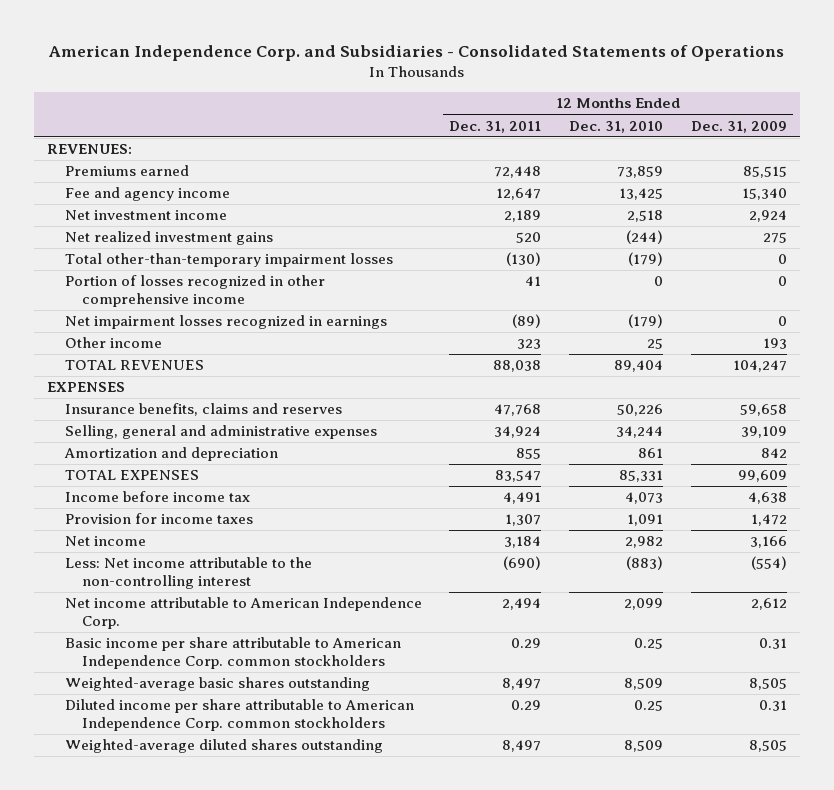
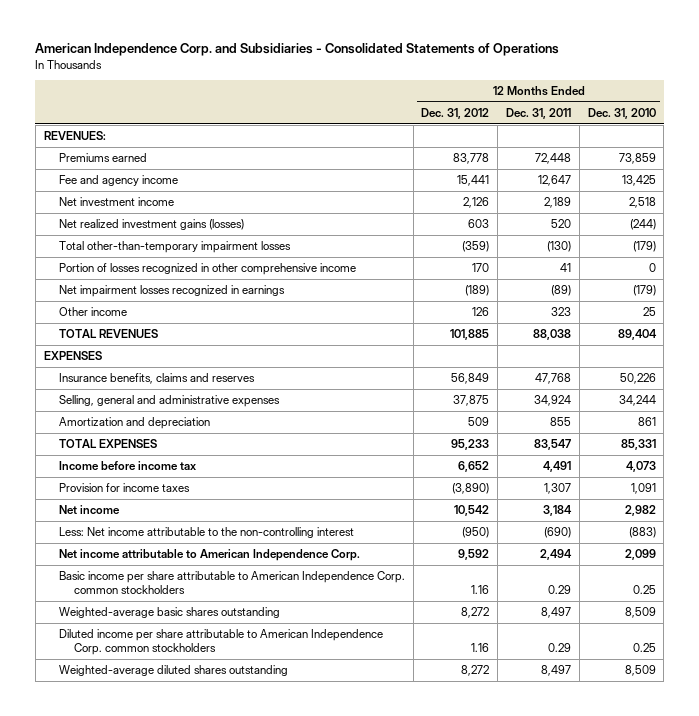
[690,120,787,133] Dec. 31, 2009 -> none
none -> [421,107,490,119] Dec. 31, 2012
[64,231,273,246] Net realized investment gains -> [58,219,244,231] Net realized investment gains (losses)

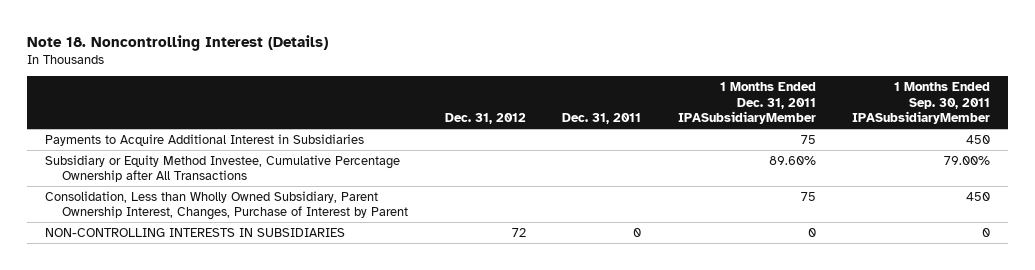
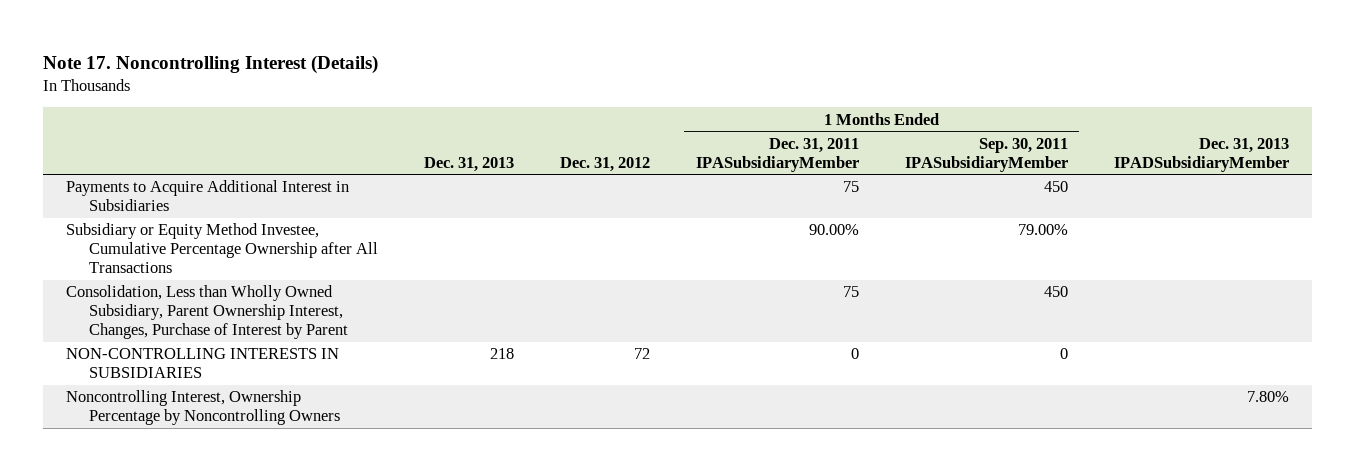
[27,34,329,51] Note 18. Noncontrolling Interest (Details) -> [43,54,379,74] Note 17. Noncontrolling Interest (Details)
[562,112,642,124] Dec. 31, 2011 -> none
none -> [423,156,514,172] Dec. 31, 2013
none -> [1113,137,1289,172] Dec. 31, 2013 IPADSubsidiaryMember
[768,155,816,165] 89.60% -> [808,224,859,236] 90.00%
none -> [66,390,340,426] Noncontrolling Interest, Ownership Percentage by Noncontrolling Owners

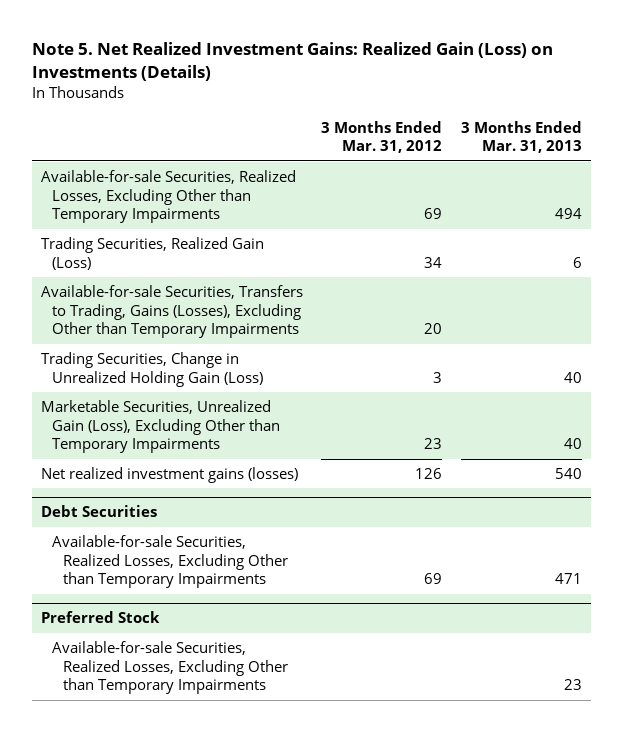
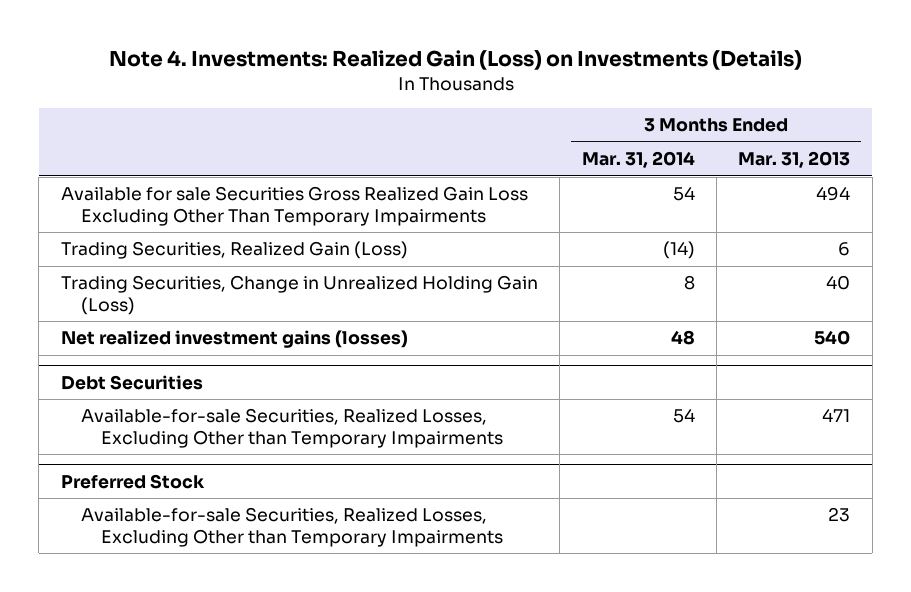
[31,41,553,81] Note 5. Net Realized Investment Gains: Realized Gain (Loss) on Investments (Details) -> [108,50,802,71] Note 4. Investments: Realized Gain (Loss) on Investments (Details)
[321,120,443,154] 3 Months Ended Mar. 31, 2012 -> none
none -> [581,151,695,169] Mar. 31, 2014
[40,169,296,224] Available-for-sale Securities, Realized Losses, Excluding Other than Temporary Impairments -> [60,186,528,226] Available for sale Securities Gross Realized Gain Loss Excluding Other Than Temporary Impairments
[40,284,303,339] Available-for-sale Securities, Transfers to Trading, Gains (Losses), Excluding Other than Temporary Impairments -> none
[40,399,281,454] Marketable Securities, Unrealized Gain (Loss), Excluding Other than Temporary Impairments -> none

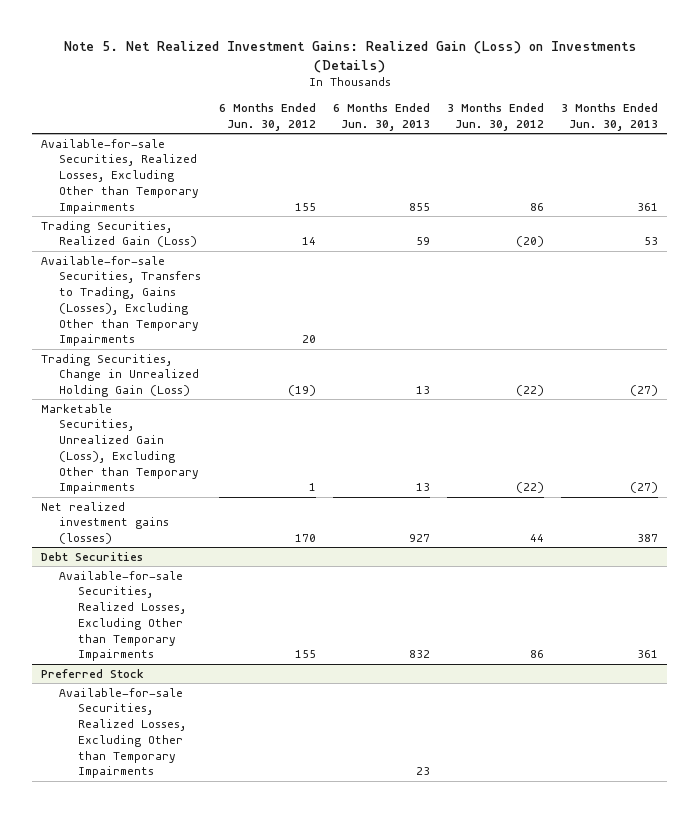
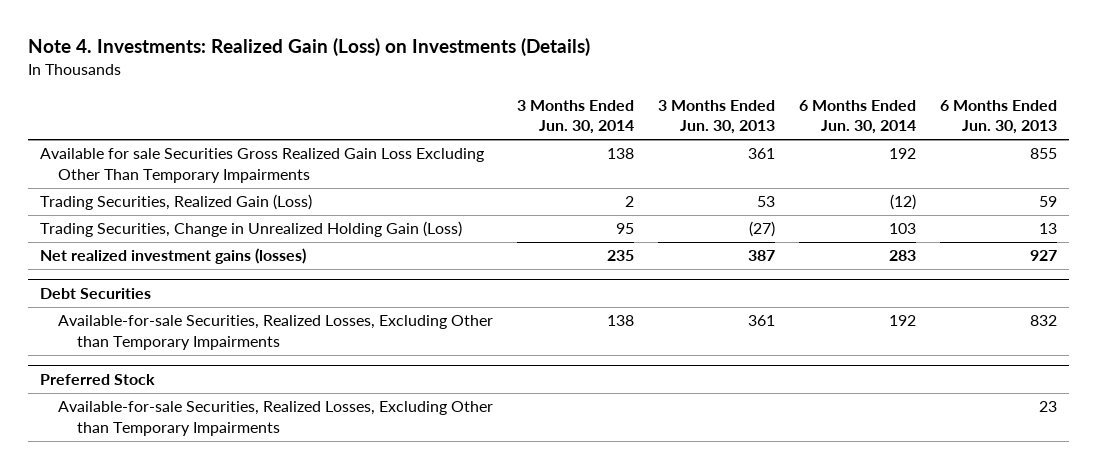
[63,41,636,73] Note 5. Net Realized Investment Gains: Realized Gain (Loss) on Investments (Details) -> [28,38,591,57] Note 4. Investments: Realized Gain (Loss) on Investments (Details)
[218,103,316,131] 6 Months Ended Jun. 30, 2012 -> none
[447,103,545,131] 3 Months Ended Jun. 30, 2012 -> none
none -> [517,99,635,135] 3 Months Ended Jun. 30, 2014
none -> [798,99,916,135] 6 Months Ended Jun. 30, 2014
[40,138,200,214] Available-for-sale Securities, Realized Losses, Excluding Other than Temporary Impairments -> [39,148,484,184] Available for sale Securities Gross Realized Gain Loss Excluding Other Than Temporary Impairments
[40,255,202,347] Available-for-sale Securities, Transfers to Trading, Gains (Losses), Excluding Other than Temporary Impairments -> none
[40,403,200,495] Marketable Securities, Unrealized Gain (Loss), Excluding Other than Temporary Impairments -> none

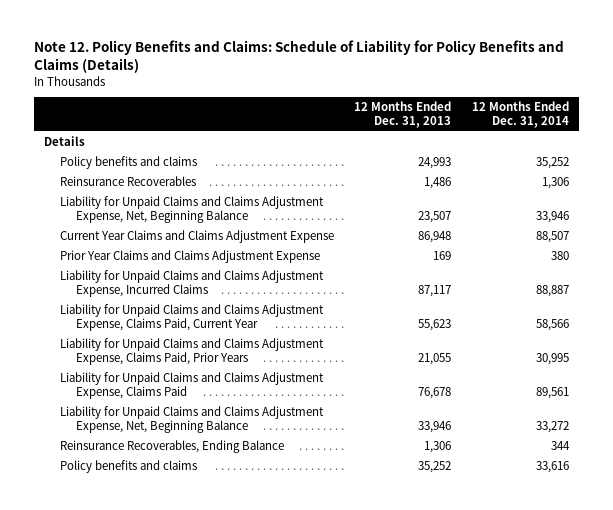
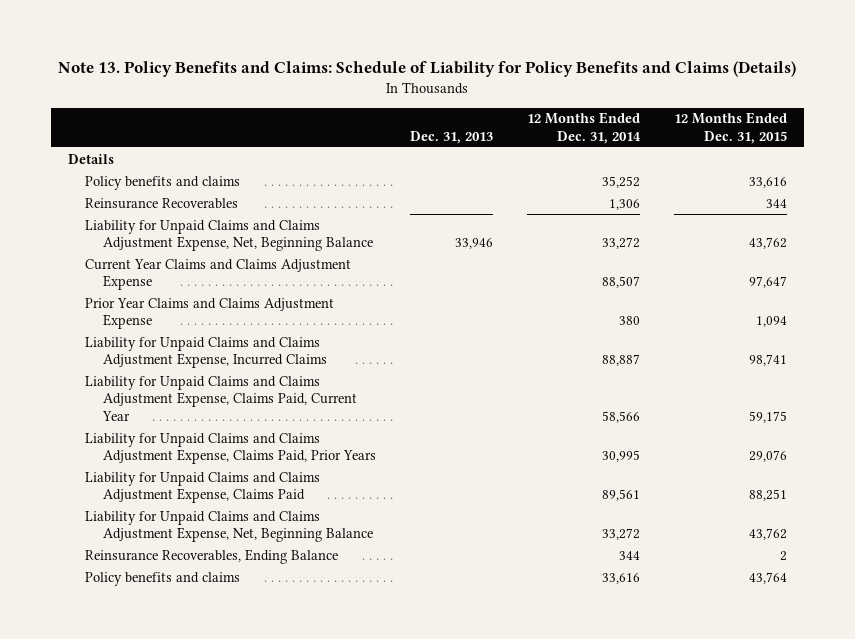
[34,40,565,74] Note 12. Policy Benefits and Claims: Schedule of Liability for Policy Benefits and Claims (Details) -> [58,61,797,78] Note 13. Policy Benefits and Claims: Schedule of Liability for Policy Benefits and Claims (Details)
[354,101,452,129] 12 Months Ended Dec. 31, 2013 -> none
none -> [409,130,493,144] Dec. 31, 2013
none -> [674,112,788,144] 12 Months Ended Dec. 31, 2015
[535,210,569,223] 33,946 -> [601,237,640,250] 33,272

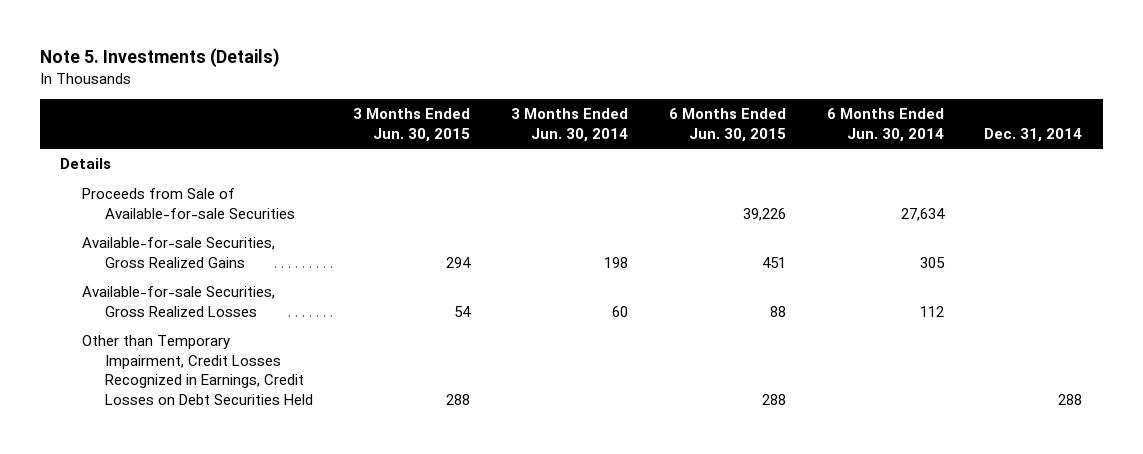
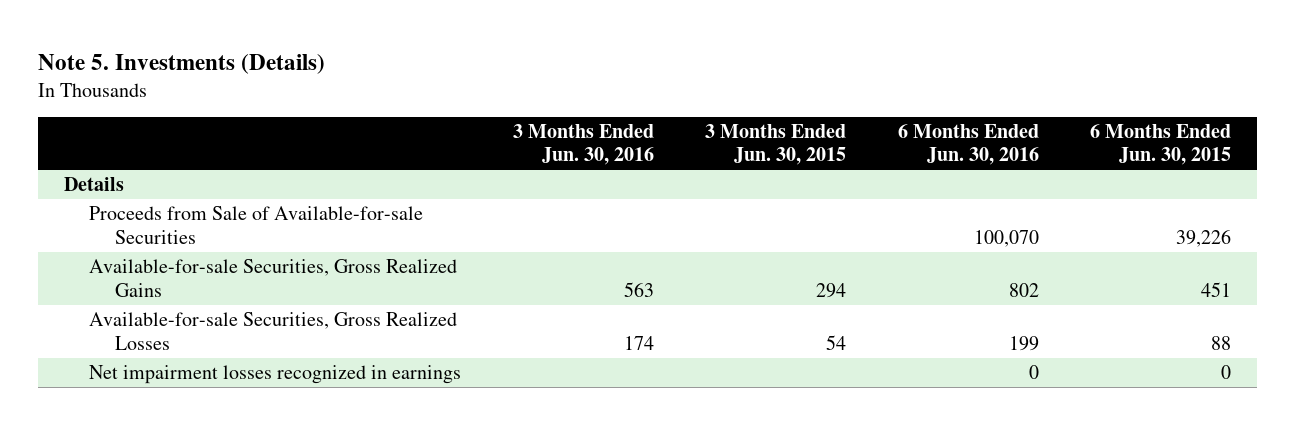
[511,108,629,143] 3 Months Ended Jun. 30, 2014 -> none
[826,108,944,143] 6 Months Ended Jun. 30, 2014 -> none
[984,128,1083,143] Dec. 31, 2014 -> none
none -> [512,123,654,166] 3 Months Ended Jun. 30, 2016
none -> [897,123,1039,166] 6 Months Ended Jun. 30, 2016
[82,335,313,406] Other than Temporary Impairment, Credit Losses Recognized in Earnings, Credit Losses on Debt Securities Held -> none
none -> [89,365,462,385] Net impairment losses recognized in earnings

